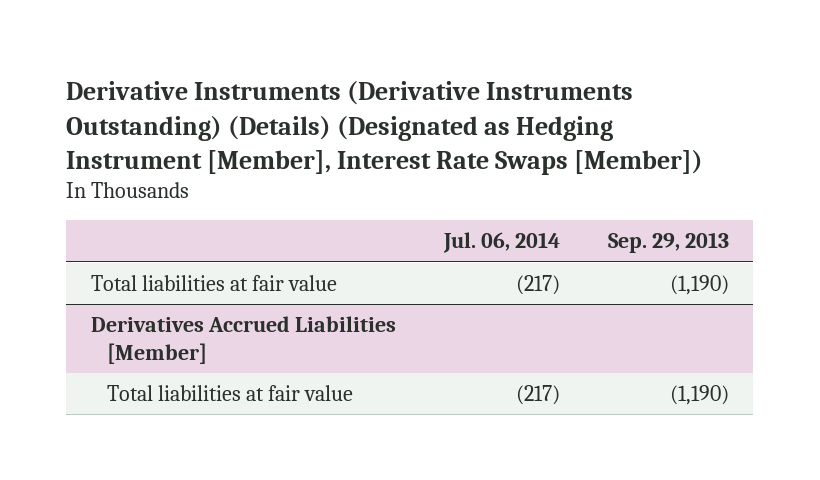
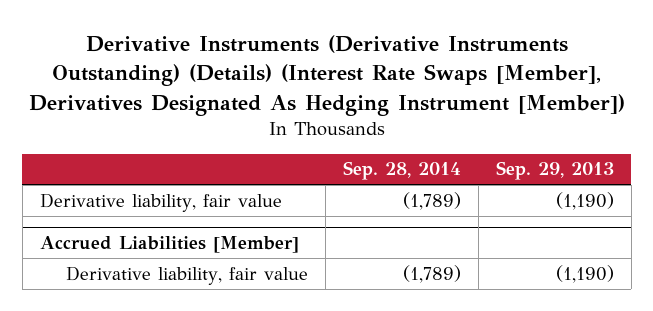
[66,81,704,175] Derivative Instruments (Derivative Instruments Outstanding) (Details) (Designated as Hedging Instrument [Member], Interest Rate Swaps [Member]) -> [28,35,625,116] Derivative Instruments (Derivative Instruments Outstanding) (Details) (Interest Rate Swaps [Member], Derivatives Designated As Hedging Instrument [Member])
[442,232,560,254] Jul. 06, 2014 -> none
none -> [343,161,462,181] Sep. 28, 2014
[90,275,337,292] Total liabilities at fair value -> [39,192,282,212] Derivative liability, fair value
[90,316,396,365] Derivatives Accrued Liabilities [Member] -> [39,236,299,254] Accrued Liabilities [Member]
[107,385,354,402] Total liabilities at fair value -> [66,265,309,285] Derivative liability, fair value

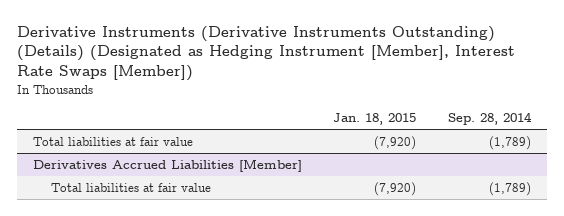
[28,35,625,116] Derivative Instruments (Derivative Instruments Outstanding) (Details) (Interest Rate Swaps [Member], Derivatives Designated As Hedging Instrument [Member]) -> [16,25,515,82] Derivative Instruments (Derivative Instruments Outstanding) (Details) (Designated as Hedging Instrument [Member], Interest Rate Swaps [Member])
[495,161,614,181] Sep. 29, 2013 -> none
none -> [333,113,417,126] Jan. 18, 2015
[39,192,282,212] Derivative liability, fair value -> [32,136,193,146] Total liabilities at fair value
[39,236,299,254] Accrued Liabilities [Member] -> [32,158,302,172] Derivatives Accrued Liabilities [Member]
[66,265,309,285] Derivative liability, fair value -> [50,182,211,192] Total liabilities at fair value

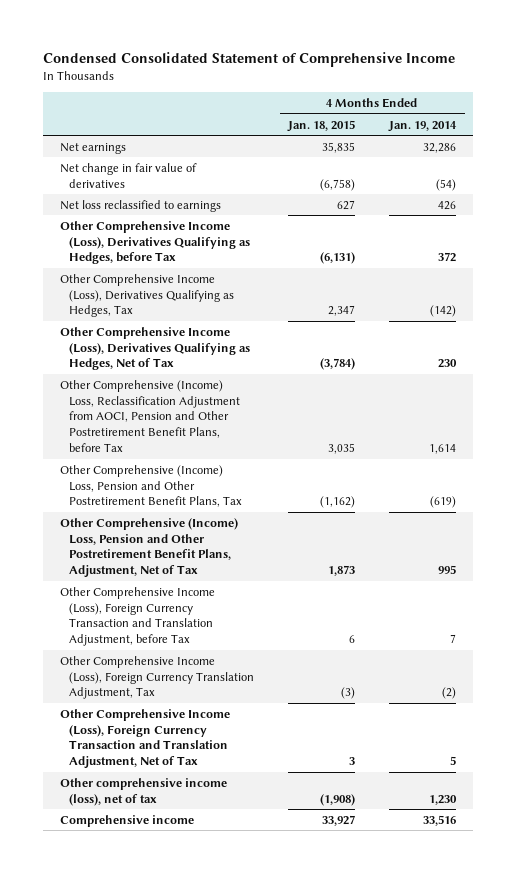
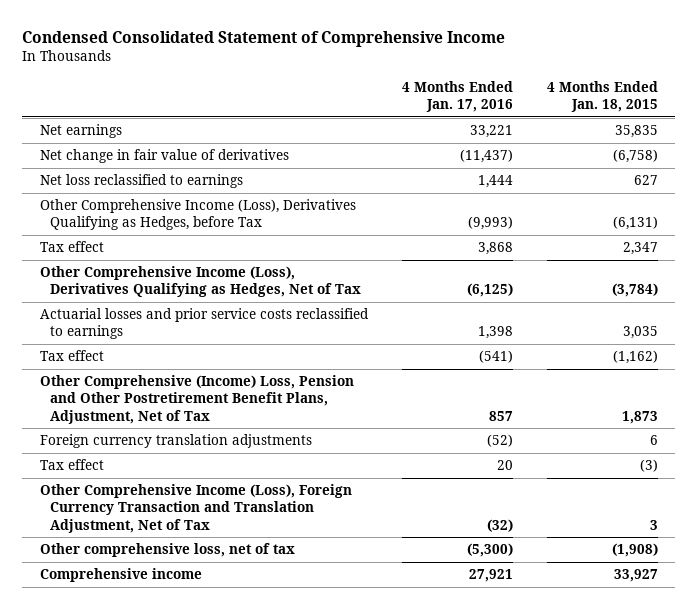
[388,120,458,132] Jan. 19, 2014 -> none
none -> [401,80,513,113] 4 Months Ended Jan. 17, 2016
[59,273,234,318] Other Comprehensive Income (Loss), Derivatives Qualifying as Hedges, Tax -> [39,241,104,253] Tax effect
[59,379,240,453] Other Comprehensive (Income) Loss, Reclassification Adjustment from AOCI, Pension and Other Postretirement Benefit Plans, before Tax -> [39,308,369,340] Actuarial losses and prior service costs reclassified to earnings
[59,464,242,508] Other Comprehensive (Income) Loss, Pension and Other Postretirement Benefit Plans, Tax -> [39,350,104,362] Tax effect
[59,586,215,647] Other Comprehensive Income (Loss), Foreign Currency Transaction and Translation Adjustment, before Tax -> [39,434,312,449] Foreign currency translation adjustments
[59,655,254,700] Other Comprehensive Income (Loss), Foreign Currency Translation Adjustment, Tax -> [39,459,104,471] Tax effect
[59,777,227,806] Other comprehensive income (loss), net of tax -> [39,543,295,558] Other comprehensive loss, net of tax

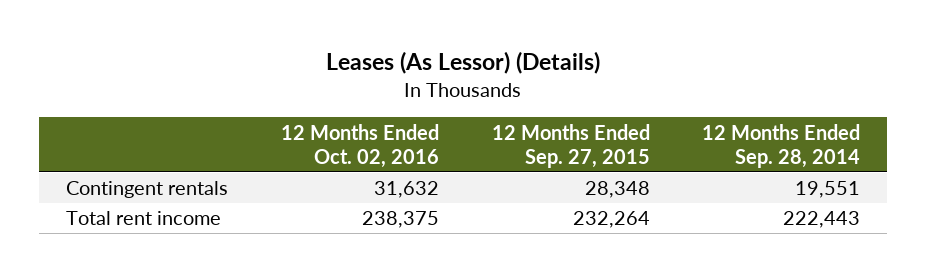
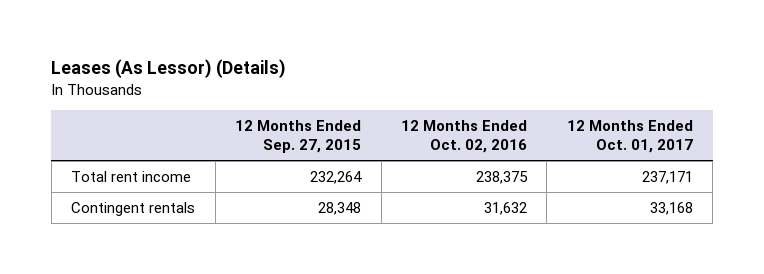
[702,123,861,168] 12 Months Ended Sep. 28, 2014 -> none
none -> [566,119,693,153] 12 Months Ended Oct. 01, 2017
[65,181,228,199] Contingent rentals -> [71,201,196,216] Contingent rentals

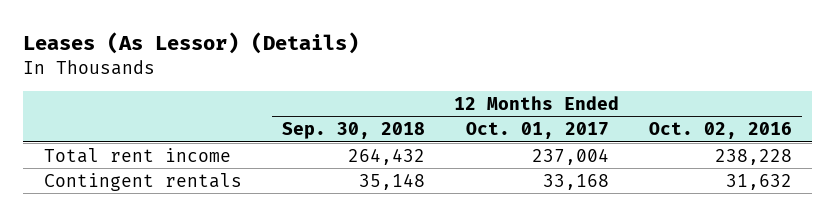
[235,119,362,153] 12 Months Ended Sep. 27, 2015 -> none
none -> [282,122,426,140] Sep. 30, 2018
[476,170,529,184] 238,375 -> [715,148,793,165] 238,228
[641,170,693,184] 237,171 -> [531,147,609,165] 237,004

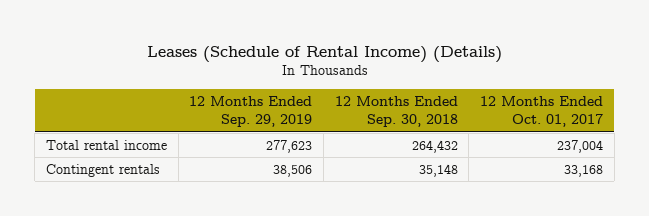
[23,32,360,55] Leases (As Lessor) (Details) -> [146,45,502,63] Leases (Schedule of Rental Income) (Details)
[649,122,793,140] Oct. 02, 2016 -> none
none -> [189,96,313,128] 12 Months Ended Sep. 29, 2019
[43,147,231,163] Total rent income -> [46,140,168,151] Total rental income

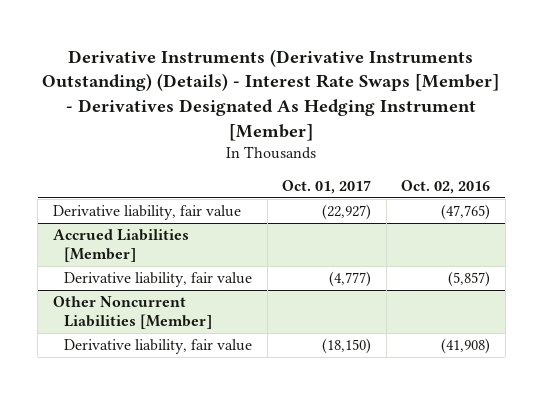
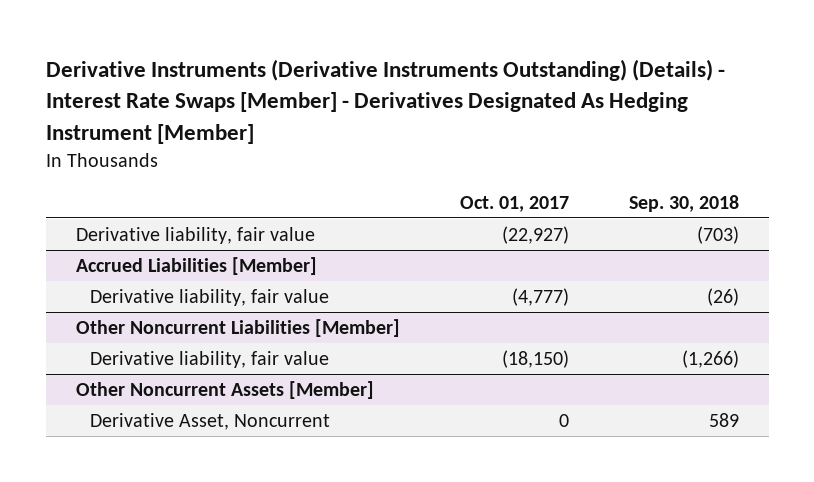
[401,180,491,195] Oct. 02, 2016 -> none
none -> [628,195,739,213] Sep. 30, 2018
none -> [75,380,374,399] Other Noncurrent Assets [Member]
none -> [90,412,331,430] Derivative Asset, Noncurrent

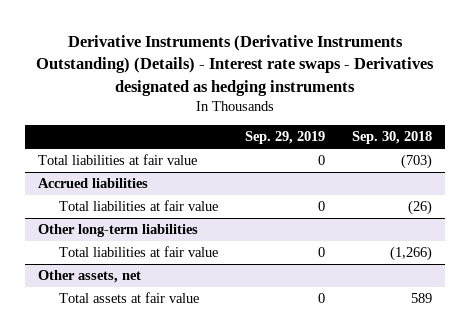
[45,59,725,144] Derivative Instruments (Derivative Instruments Outstanding) (Details) - Interest Rate Swaps [Member] - Derivatives Designated As Hedging Instrument [Member] -> [36,35,435,96] Derivative Instruments (Derivative Instruments Outstanding) (Details) - Interest rate swaps - Derivatives designated as hedging instruments
[459,196,569,213] Oct. 01, 2017 -> none
none -> [244,131,325,145] Sep. 29, 2019
[75,226,315,244] Derivative liability, fair value -> [38,154,198,166] Total liabilities at fair value
[75,256,317,275] Accrued Liabilities [Member] -> [38,178,149,189] Accrued liabilities
[90,288,330,306] Derivative liability, fair value -> [59,200,219,212] Total liabilities at fair value
[75,318,400,337] Other Noncurrent Liabilities [Member] -> [38,224,199,238] Other long-term liabilities
[90,350,330,368] Derivative liability, fair value -> [59,246,219,258] Total liabilities at fair value
[75,380,374,399] Other Noncurrent Assets [Member] -> [38,270,142,284] Other assets, net
[90,412,331,430] Derivative Asset, Noncurrent -> [59,292,200,304] Total assets at fair value

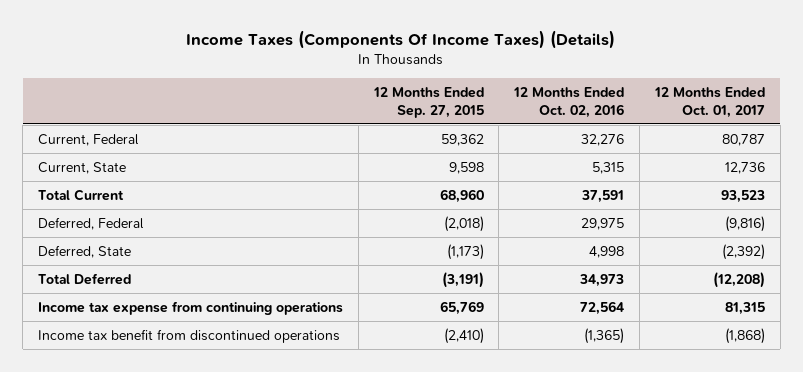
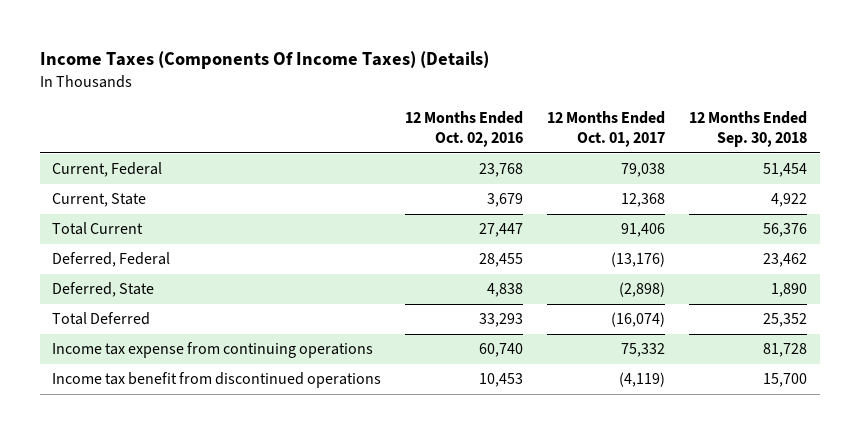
[372,86,484,118] 12 Months Ended Sep. 27, 2015 -> none
none -> [689,111,808,147] 12 Months Ended Sep. 30, 2018
[581,133,625,146] 32,276 -> [479,163,524,178] 23,768
[721,133,765,146] 80,787 -> [621,163,666,178] 79,038
[592,161,625,174] 5,315 -> [487,193,524,208] 3,679
[724,161,765,174] 12,736 -> [621,193,666,208] 12,368
[581,189,625,203] 37,591 -> [479,223,524,238] 27,447
[720,189,765,203] 93,523 -> [621,223,666,238] 91,406
[581,217,625,230] 29,975 -> [479,253,524,268] 28,455
[724,215,765,232] (9,816) -> [611,252,666,268] (13,176)
[589,245,625,258] 4,998 -> [487,283,524,298] 4,838
[721,243,765,260] (2,392) -> [619,282,666,298] (2,898)
[579,273,625,287] 34,973 -> [479,313,524,328] 33,293
[712,271,765,288] (12,208) -> [611,312,666,328] (16,074)
[580,300,625,315] 72,564 -> [479,343,524,358] 60,740
[724,301,765,315] 81,315 -> [621,343,666,358] 75,332
[584,327,625,344] (1,365) -> [479,373,524,388] 10,453
[724,327,765,344] (1,868) -> [619,372,666,388] (4,119)

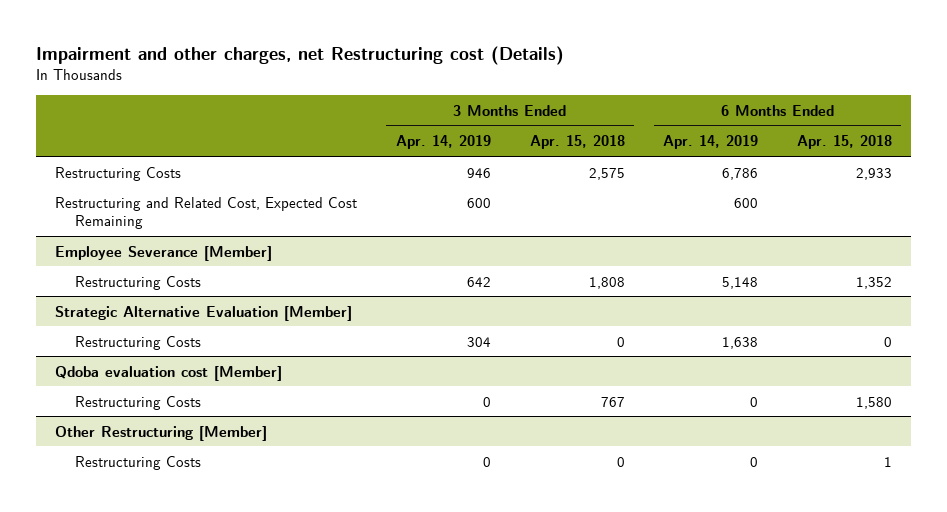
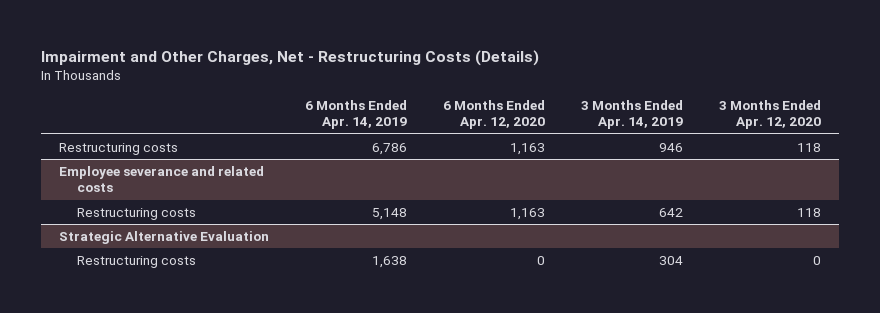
[36,45,565,65] Impairment and other charges, net Restructuring cost (Details) -> [40,49,539,66] Impairment and Other Charges, Net - Restructuring Costs (Details)
[529,135,625,150] Apr. 15, 2018 -> none
[796,135,892,150] Apr. 15, 2018 -> none
none -> [442,99,545,130] 6 Months Ended Apr. 12, 2020
none -> [718,99,821,130] 3 Months Ended Apr. 12, 2020
[55,196,358,230] Restructuring and Related Cost, Expected Cost Remaining -> none
[55,365,283,381] Qdoba evaluation cost [Member] -> none
[74,395,201,410] Restructuring Costs -> none
[55,425,268,441] Other Restructuring [Member] -> none
[74,455,201,470] Restructuring Costs -> none
[55,166,182,181] Restructuring Costs -> [58,142,178,155] Restructuring costs
[55,245,273,261] Employee Severance [Member] -> [58,165,264,193] Employee severance and related costs
[74,275,201,290] Restructuring Costs -> [77,207,197,220] Restructuring costs
[55,305,353,321] Strategic Alternative Evaluation [Member] -> [58,230,269,244] Strategic Alternative Evaluation
[74,335,201,350] Restructuring Costs -> [77,255,197,268] Restructuring costs

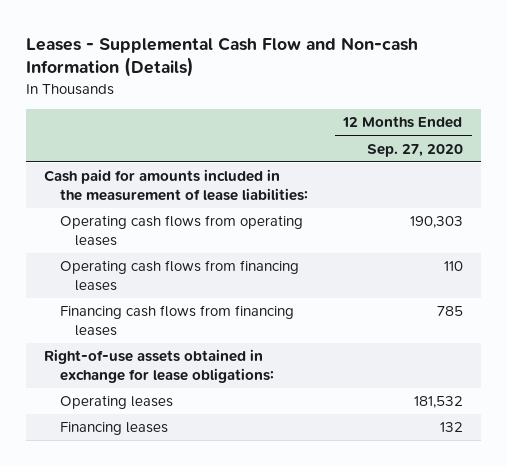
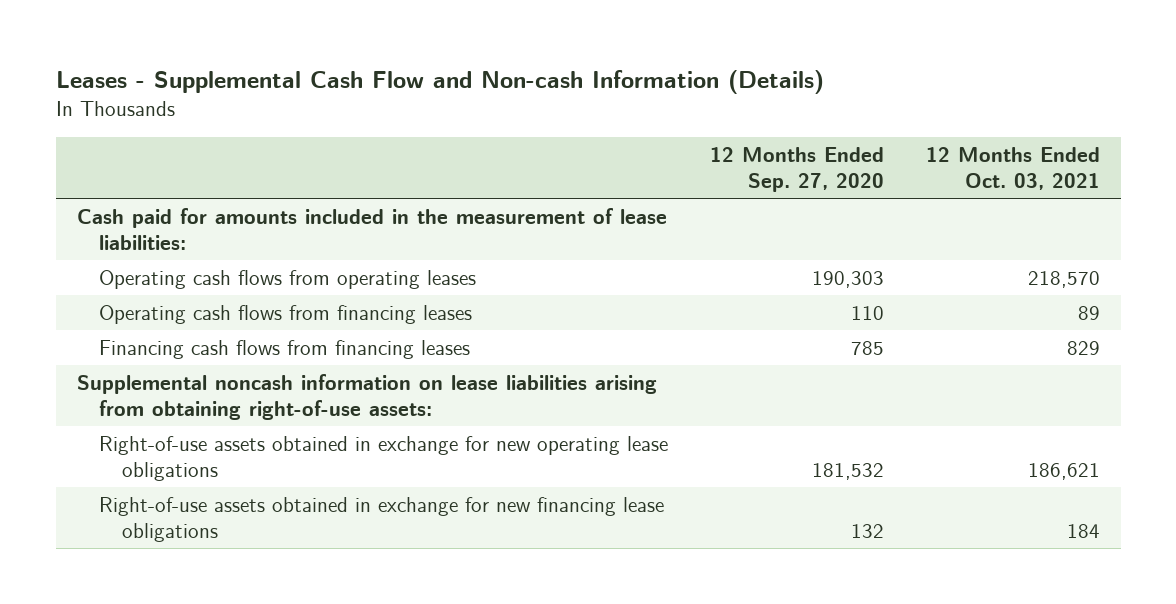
none -> [925,146,1100,190] 12 Months Ended Oct. 03, 2021
[44,349,274,384] Right-of-use assets obtained in exchange for lease obligations: -> [76,373,657,421] Supplemental noncash information on lease liabilities arising from obtaining right-of-use assets:
[59,395,173,410] Operating leases -> [99,435,669,482] Right-of-use assets obtained in exchange for new operating lease obligations
[59,422,168,436] Financing leases -> [99,496,665,543] Right-of-use assets obtained in exchange for new financing lease obligations

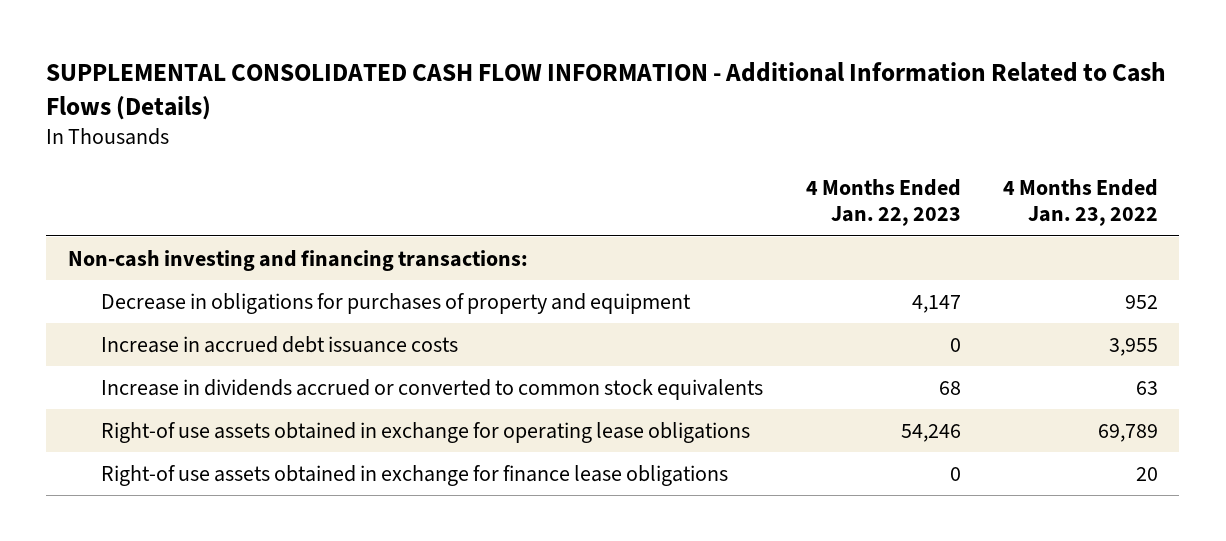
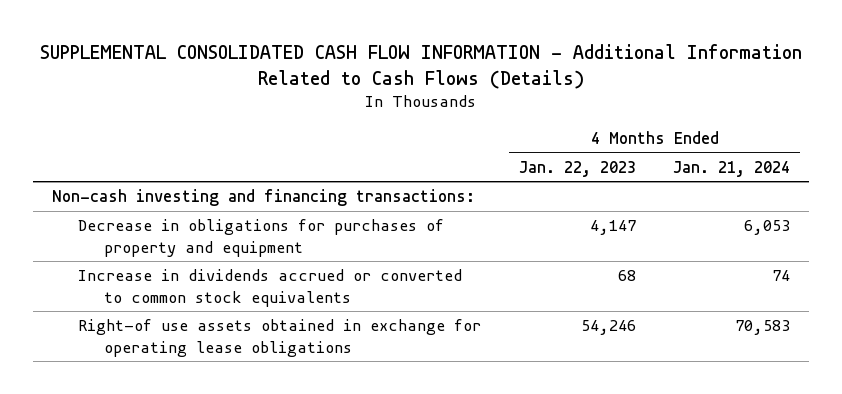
[1003,179,1159,227] 4 Months Ended Jan. 23, 2022 -> none
none -> [673,160,791,177] Jan. 21, 2024
[100,335,458,353] Increase in accrued debt issuance costs -> none
[100,464,728,486] Right-of use assets obtained in exchange for finance lease obligations -> none

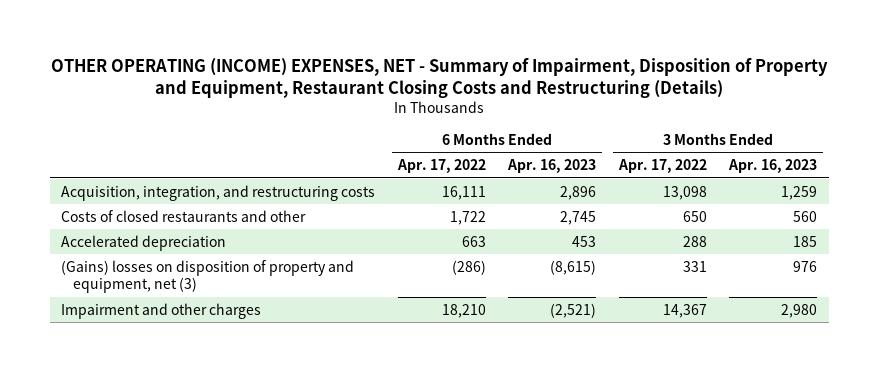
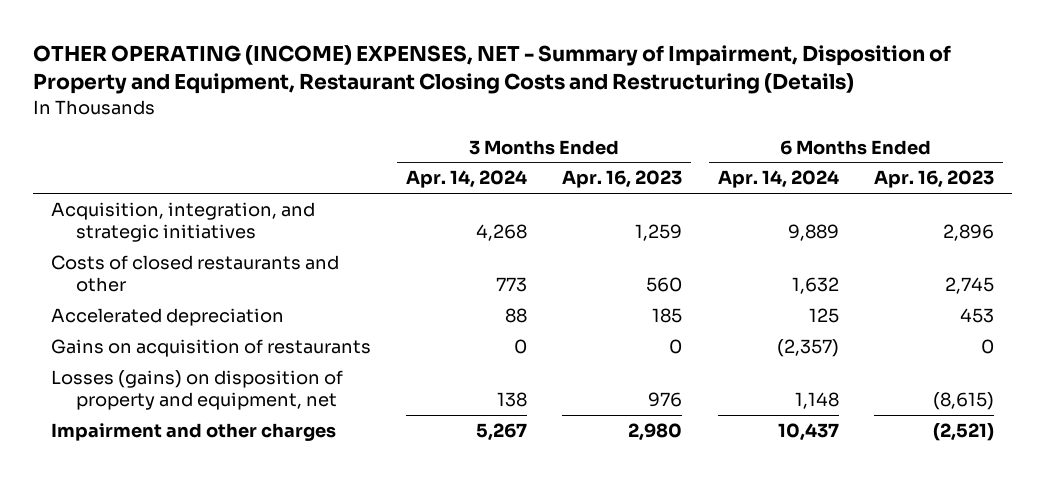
[396,159,486,174] Apr. 17, 2022 -> none
[617,159,707,174] Apr. 17, 2022 -> none
none -> [406,170,528,189] Apr. 14, 2024
none -> [717,170,839,189] Apr. 14, 2024
[60,184,375,201] Acquisition, integration, and restructuring costs -> [51,201,316,243] Acquisition, integration, and strategic initiatives
none -> [51,338,372,357] Gains on acquisition of restaurants
[60,259,354,294] (Gains) losses on disposition of property and equipment, net (3) -> [51,369,344,411] Losses (gains) on disposition of property and equipment, net

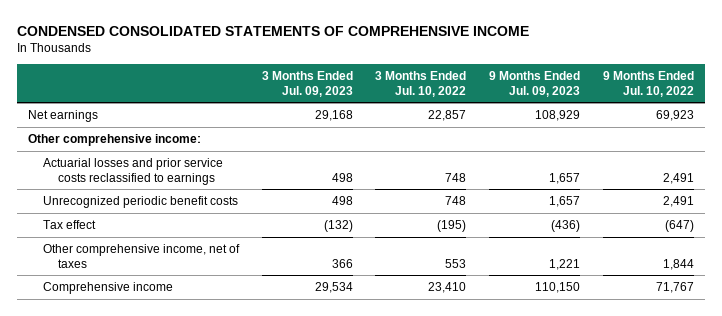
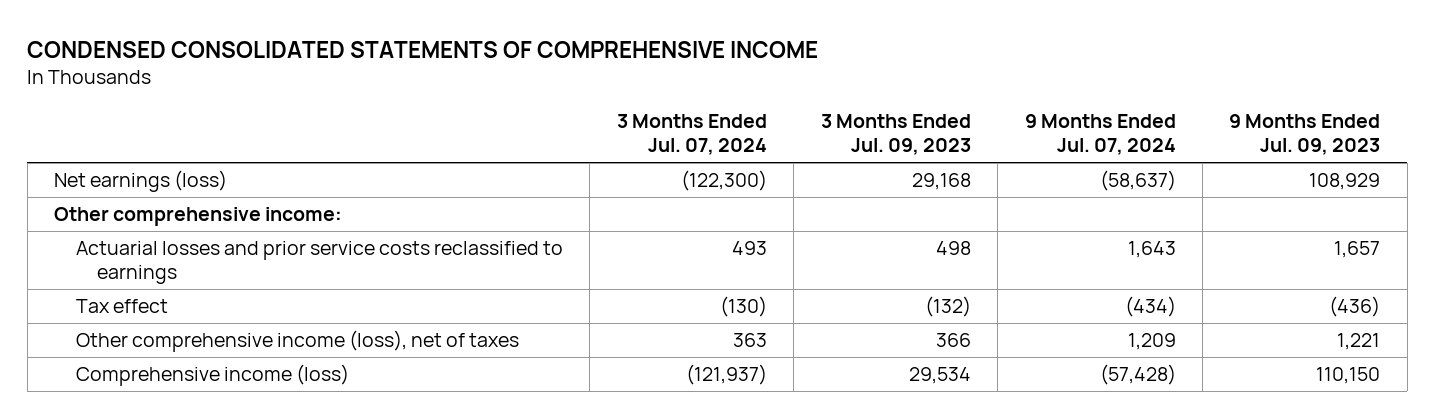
[375,70,467,97] 3 Months Ended Jul. 10, 2022 -> none
[602,70,694,97] 9 Months Ended Jul. 10, 2022 -> none
none -> [616,114,767,156] 3 Months Ended Jul. 07, 2024
none -> [1024,114,1176,156] 9 Months Ended Jul. 07, 2024
[28,109,99,122] Net earnings -> [54,170,228,193] Net earnings (loss)
[42,195,238,208] Unrecognized periodic benefit costs -> none
[42,243,240,268] Other comprehensive income, net of taxes -> [75,330,519,353] Other comprehensive income (loss), net of taxes
[42,281,173,294] Comprehensive income -> [75,364,349,387] Comprehensive income (loss)

